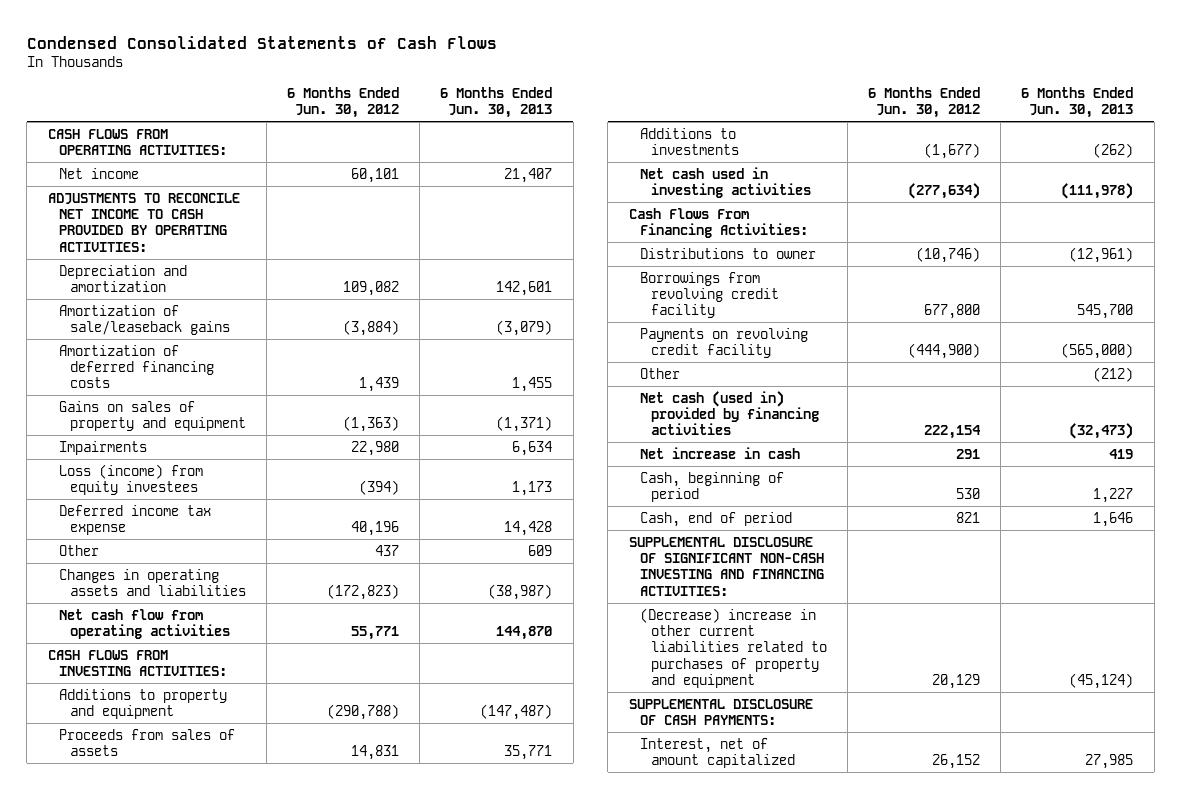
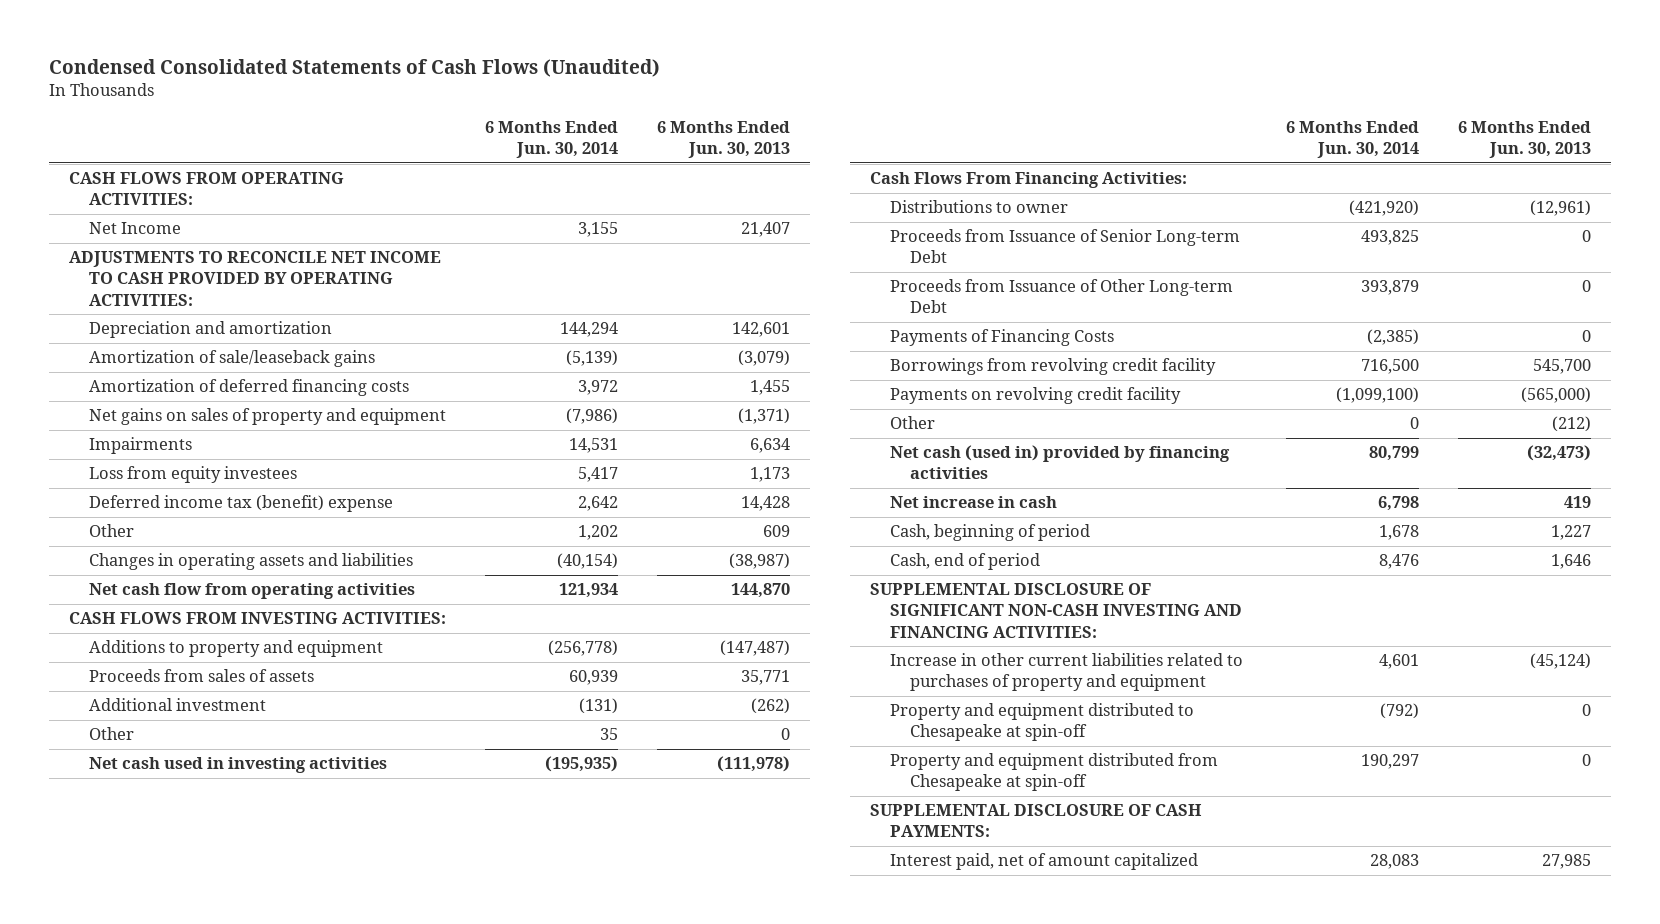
[26,35,497,49] Condensed Consolidated Statements of Cash Flows -> [49,59,661,78] Condensed Consolidated Statements of Cash Flows (Unaudited)
[286,87,399,119] 6 Months Ended Jun. 30, 2012 -> none
none -> [484,121,618,159] 6 Months Ended Jun. 30, 2014
[58,167,139,179] Net income -> [88,222,181,235] Net Income
[58,400,246,432] Gains on sales of property and equipment -> [88,408,446,426] Net gains on sales of property and equipment
[58,463,203,496] Loss (income) from equity investees -> [88,466,297,484] Loss from equity investees
[58,504,211,536] Deferred income tax expense -> [88,495,393,513] Deferred income tax (benefit) expense
[639,127,739,156] Additions to investments -> [88,698,266,712] Additional investment
none -> [88,727,134,741] Other
none -> [889,229,1240,264] Proceeds from Issuance of Senior Long-term Debt
none -> [889,279,1233,314] Proceeds from Issuance of Other Long-term Debt
none -> [889,329,1114,347] Payments of Financing Costs
[639,607,827,689] (Decrease) increase in other current liabilities related to purchases of property and equipment -> [889,653,1243,692] Increase in other current liabilities related to purchases of property and equipment
none -> [889,703,1194,742] Property and equipment distributed to Chesapeake at spin-off
none -> [889,753,1218,792] Property and equipment distributed from Chesapeake at spin-off
[639,737,795,769] Interest, net of amount capitalized -> [889,853,1198,871] Interest paid, net of amount capitalized

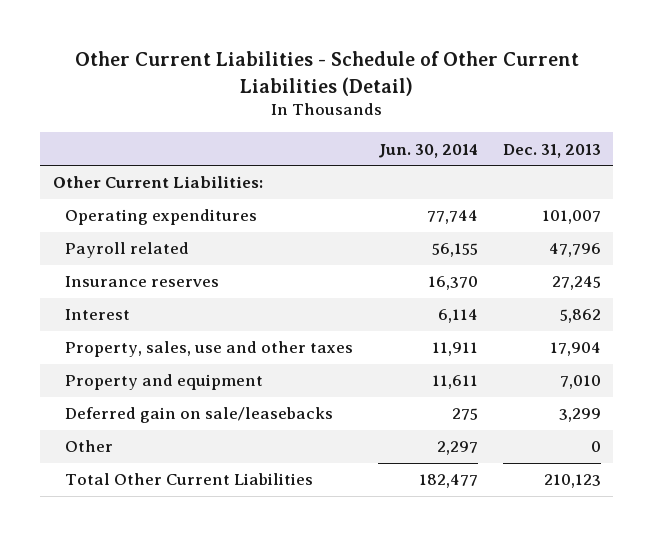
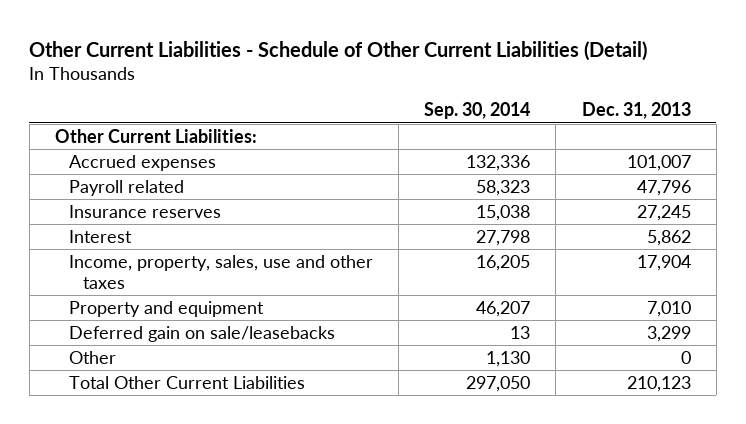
[377,143,478,158] Jun. 30, 2014 -> none
none -> [424,102,531,120] Sep. 30, 2014
[65,209,258,226] Operating expenditures -> [69,154,217,171] Accrued expenses
[65,341,354,358] Property, sales, use and other taxes -> [69,254,374,289] Income, property, sales, use and other taxes

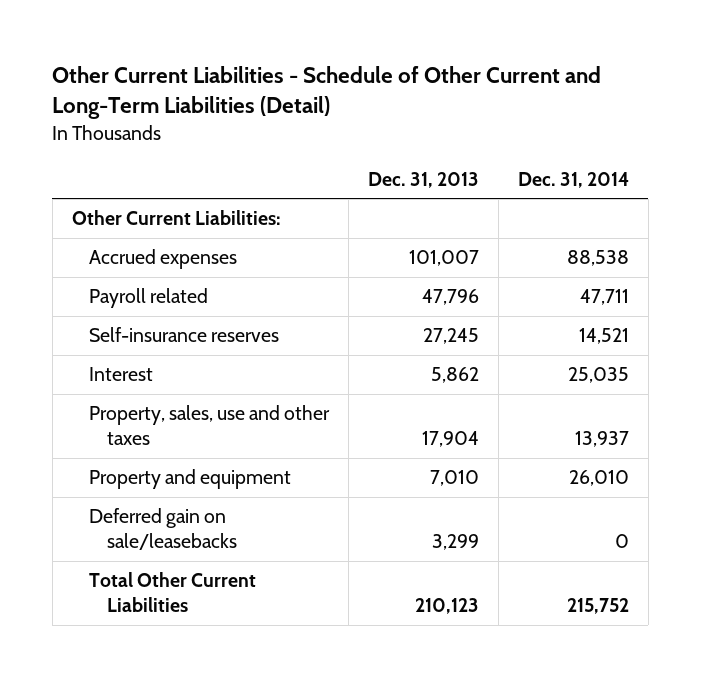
[29,40,648,61] Other Current Liabilities - Schedule of Other Current Liabilities (Detail) -> [52,65,602,120] Other Current Liabilities - Schedule of Other Current and Long-Term Liabilities (Detail)
[424,102,531,120] Sep. 30, 2014 -> none
none -> [517,171,629,188] Dec. 31, 2014
[69,204,222,218] Insurance reserves -> [89,327,280,343] Self-insurance reserves
[69,254,374,289] Income, property, sales, use and other taxes -> [89,405,331,445] Property, sales, use and other taxes
[69,350,117,364] Other -> none

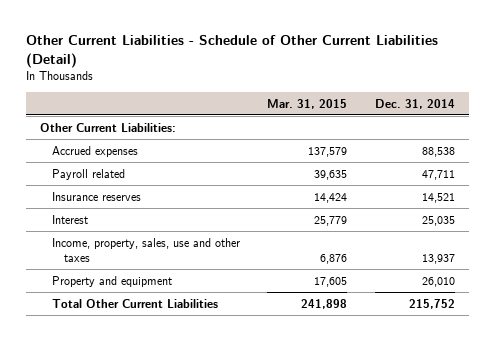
[52,65,602,120] Other Current Liabilities - Schedule of Other Current and Long-Term Liabilities (Detail) -> [25,34,438,68] Other Current Liabilities - Schedule of Other Current Liabilities (Detail)
[368,171,480,188] Dec. 31, 2013 -> none
none -> [267,98,348,109] Mar. 31, 2015
[89,327,280,343] Self-insurance reserves -> [51,191,141,201] Insurance reserves
[89,405,331,445] Property, sales, use and other taxes -> [51,237,240,263] Income, property, sales, use and other taxes
[89,508,238,550] Deferred gain on sale/leasebacks -> none

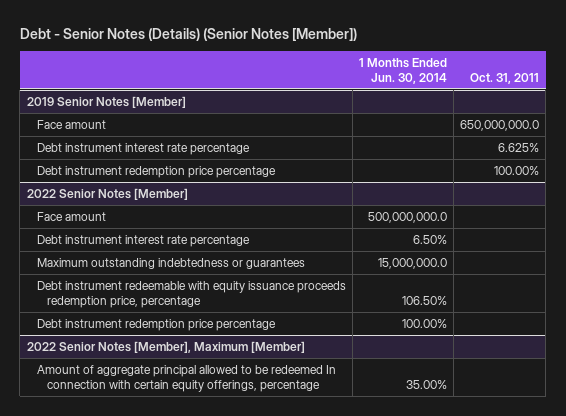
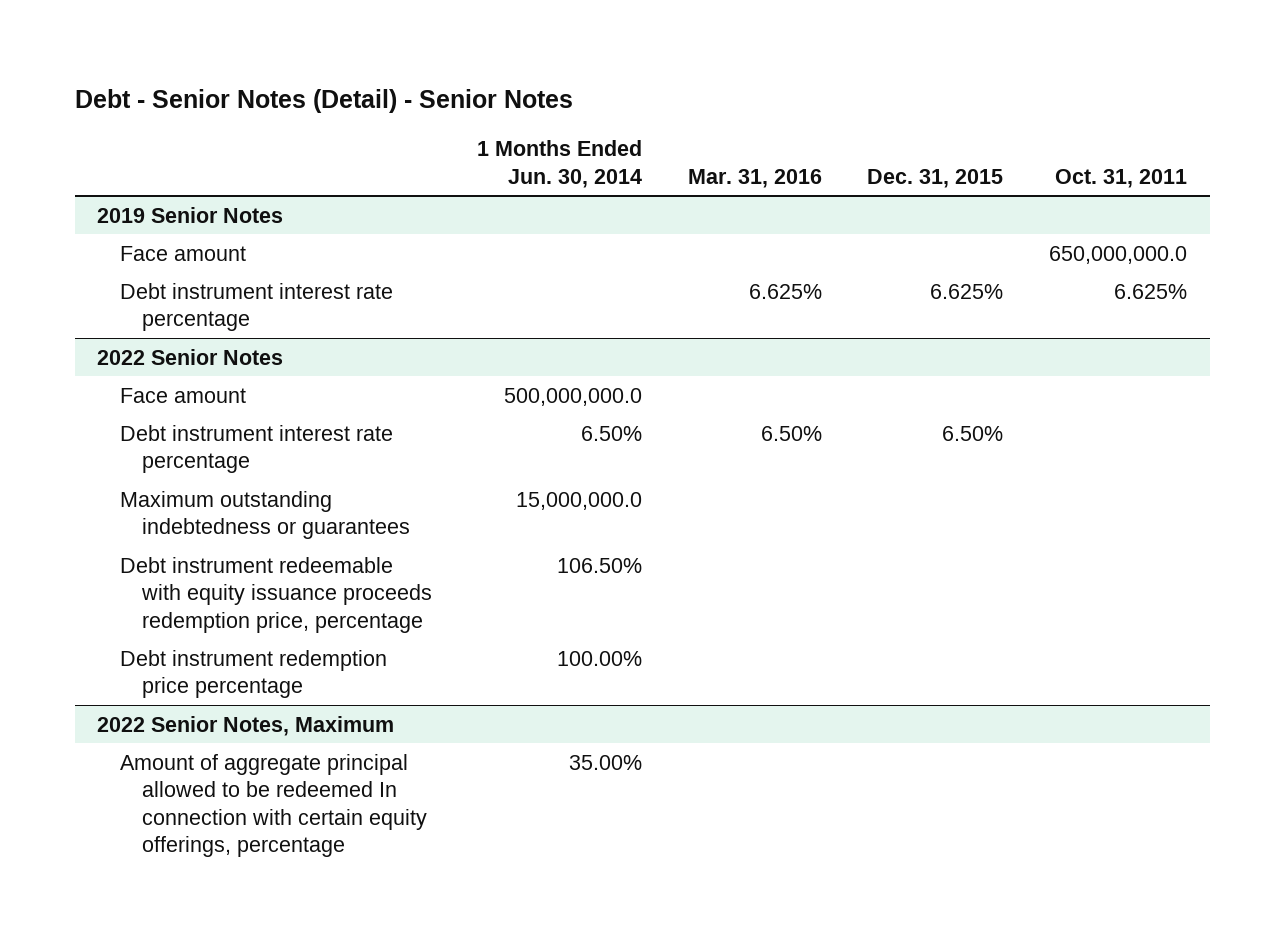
[19,27,357,41] Debt - Senior Notes (Details) (Senior Notes [Member]) -> [74,89,573,114] Debt - Senior Notes (Detail) - Senior Notes
none -> [687,168,822,188] Mar. 31, 2016
none -> [867,168,1004,188] Dec. 31, 2015
[26,96,186,109] 2019 Senior Notes [Member] -> [97,206,284,223] 2019 Senior Notes
[36,166,276,179] Debt instrument redemption price percentage -> none
[26,188,188,201] 2022 Senior Notes [Member] -> [97,348,284,365] 2022 Senior Notes
[26,341,305,354] 2022 Senior Notes [Member], Maximum [Member] -> [97,715,395,736] 2022 Senior Notes, Maximum

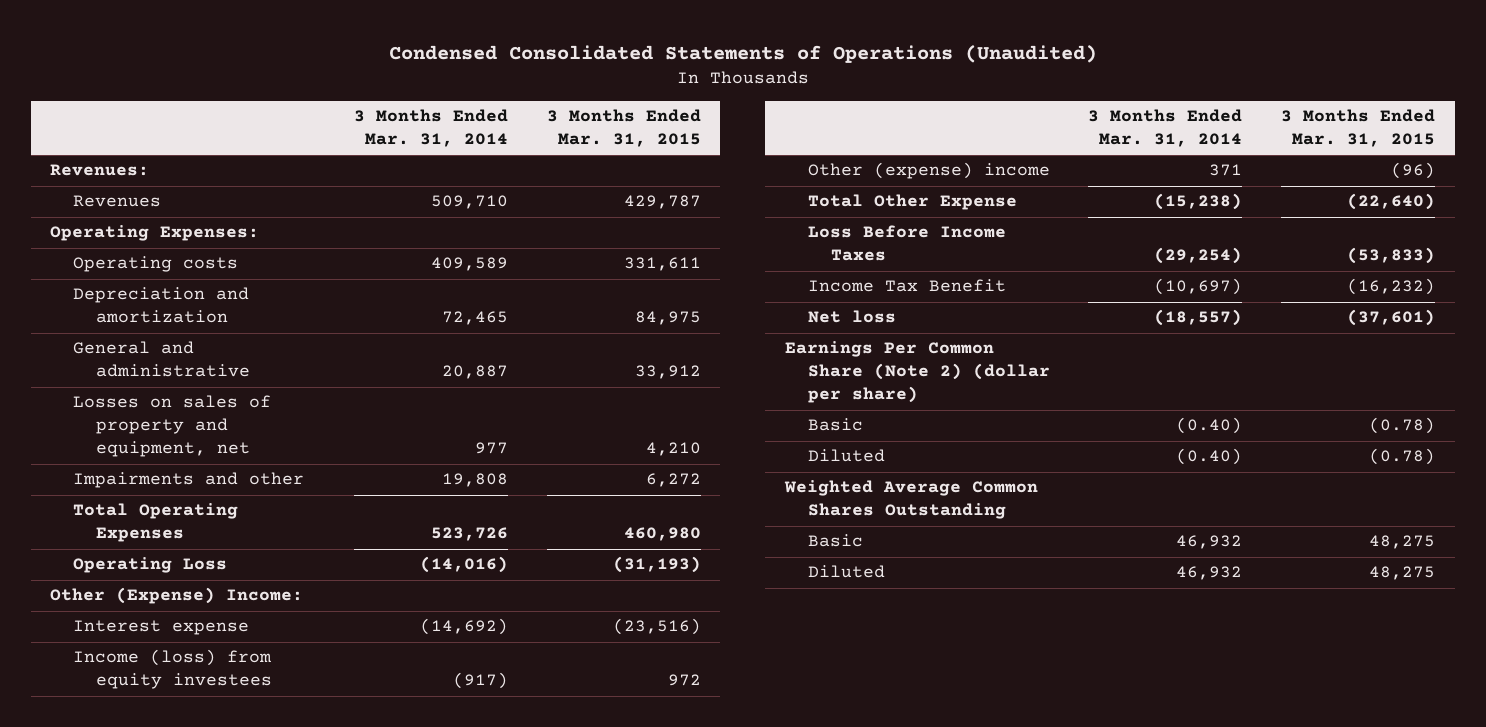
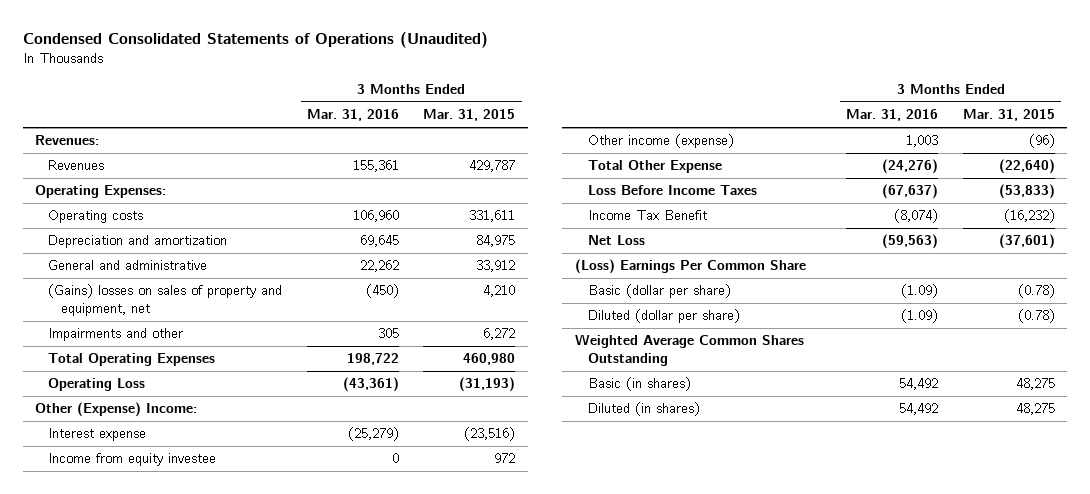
[354,109,509,148] 3 Months Ended Mar. 31, 2014 -> none
none -> [306,109,399,122] Mar. 31, 2016
[73,395,272,458] Losses on sales of property and equipment, net -> [48,284,283,317] (Gains) losses on sales of property and equipment, net
[73,649,273,690] Income (loss) from equity investees -> [48,453,217,467] Income from equity investee
[807,162,1050,180] Other (expense) income -> [587,134,734,149] Other income (expense)
[807,310,896,324] Net loss -> [587,235,645,246] Net Loss
[784,341,1050,404] Earnings Per Common Share (Note 2) (dollar per share) -> [574,259,806,275] (Loss) Earnings Per Common Share
[807,418,863,432] Basic -> [587,284,731,299] Basic (dollar per share)
[807,449,885,463] Diluted -> [587,309,740,324] Diluted (dollar per share)
[807,534,863,548] Basic -> [587,377,691,392] Basic (in shares)
[807,565,885,579] Diluted -> [587,402,700,417] Diluted (in shares)

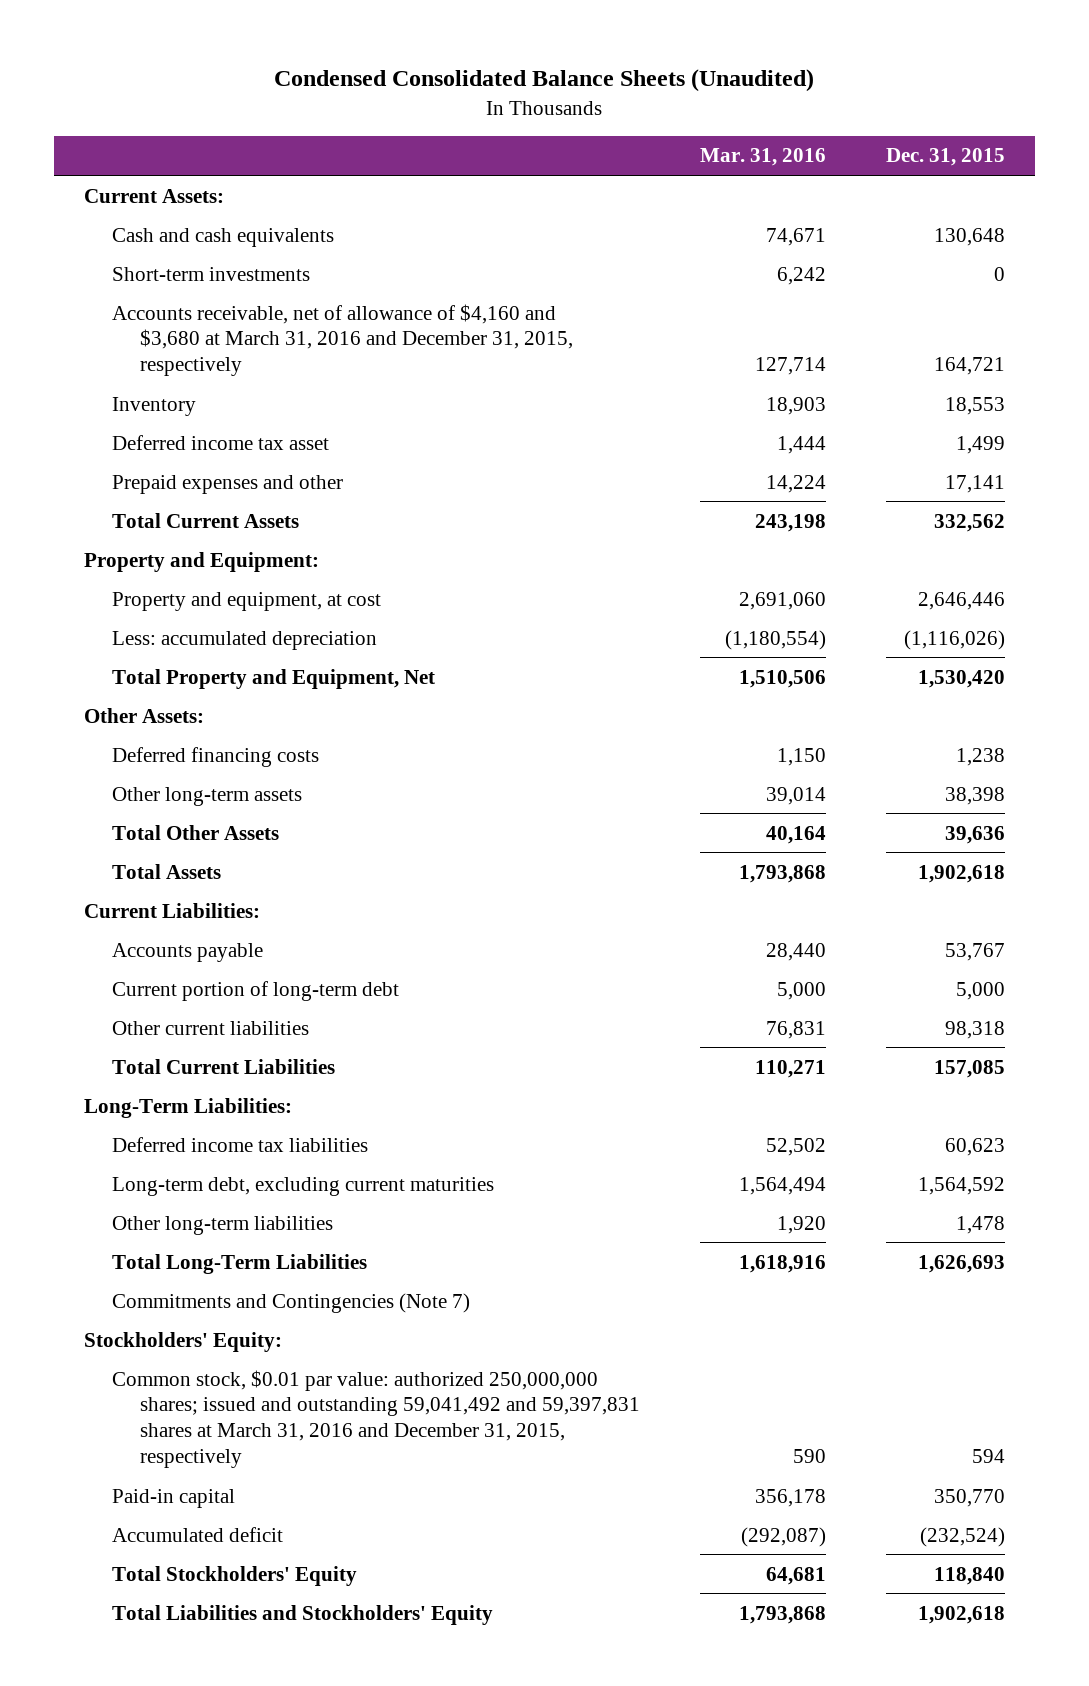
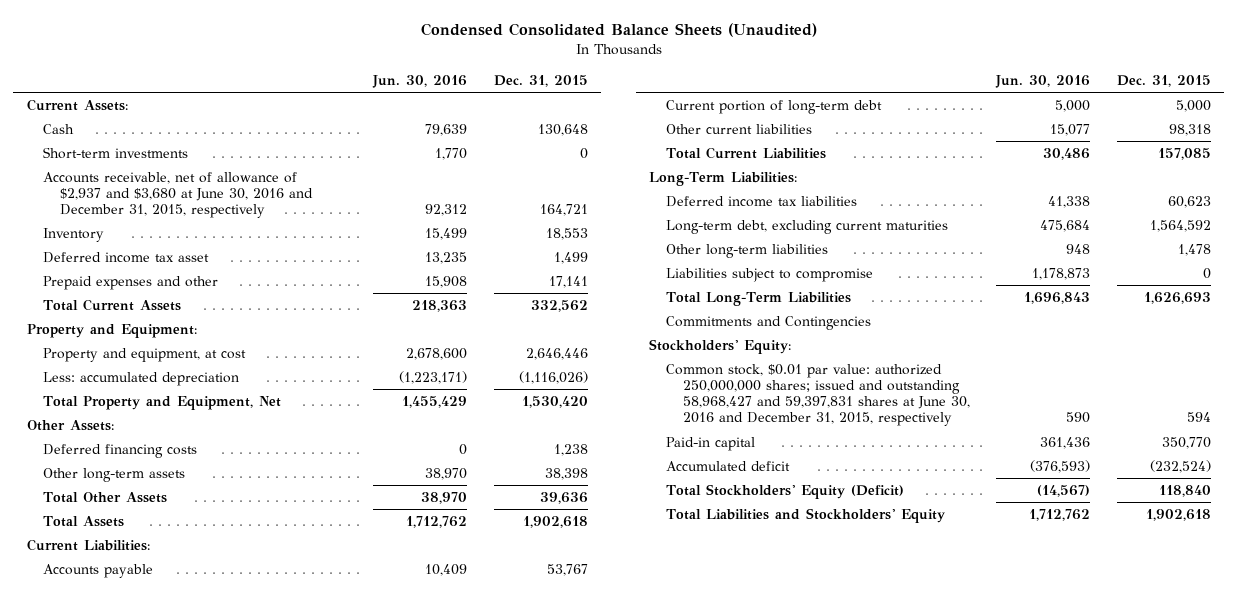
[700,148,827,167] Mar. 31, 2016 -> none
none -> [372,74,468,88] Jun. 30, 2016
[112,227,335,247] Cash and cash equivalents -> [43,123,75,134] Cash
[112,303,574,377] Accounts receivable, net of allowance of $4,160 and $3,680 at March 31, 2016 and December 31, 2015, respectively -> [43,171,313,219] Accounts receivable, net of allowance of $2,937 and $3,680 at June 30, 2016 and December 31, 2015, respectively
none -> [665,267,873,282] Liabilities subject to compromise
[112,1292,471,1313] Commitments and Contingencies (Note 7) -> [665,315,871,330] Commitments and Contingencies
[112,1369,641,1469] Common stock, $0.01 par value: authorized 250,000,000 shares; issued and outstanding 59,041,492 and 59,397,831 shares at March 31, 2016 and December 31, 2015, respectively -> [665,363,970,427] Common stock, $0.01 par value: authorized 250,000,000 shares; issued and outstanding 58,968,427 and 59,397,831 shares at June 30, 2016 and December 31, 2015, respectively
[112,1565,358,1586] Total Stockholders' Equity -> [665,483,904,499] Total Stockholders' Equity (Deficit)

